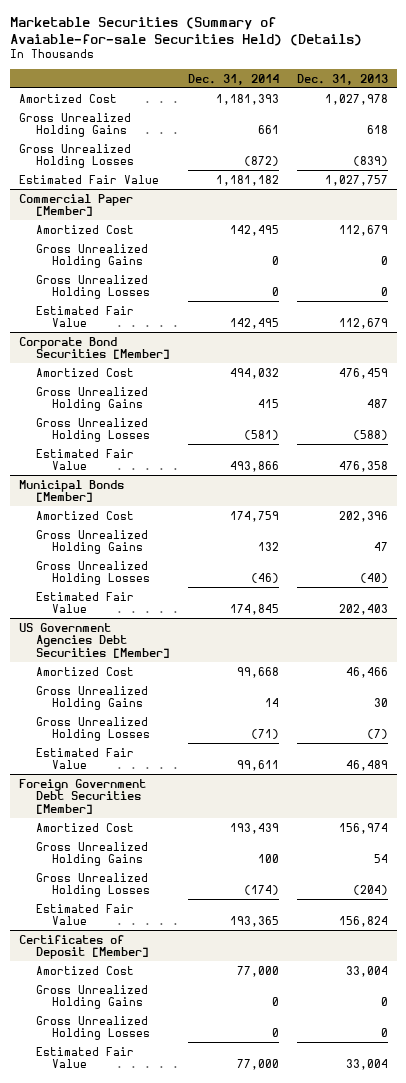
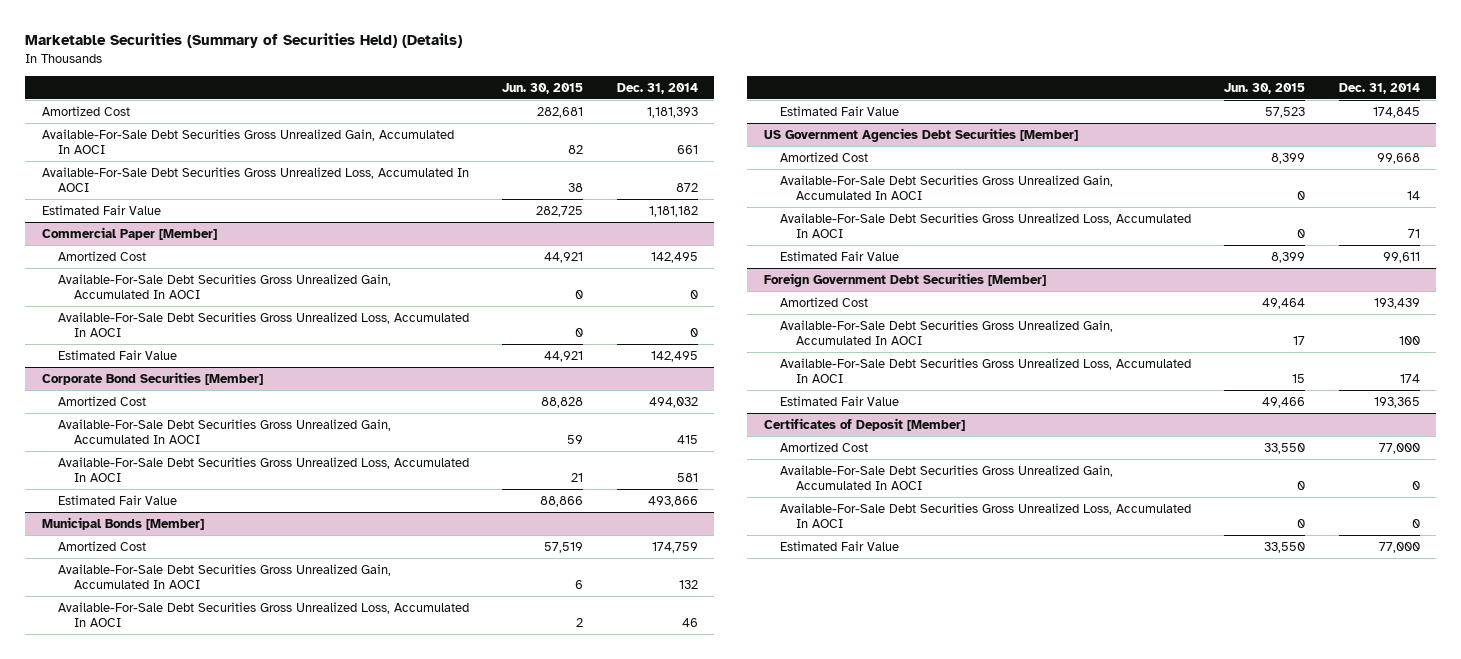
[9,16,362,46] Marketable Securities (Summary of Avaiable-for-sale Securities Held) (Details) -> [24,33,462,49] Marketable Securities (Summary of Securities Held) (Details)
[296,73,388,85] Dec. 31, 2013 -> none
none -> [502,82,584,94] Jun. 30, 2015
[18,112,131,138] Gross Unrealized Holding Gains -> [41,128,454,155] Available-For-Sale Debt Securities Gross Unrealized Gain, Accumulated In AOCI
[18,143,134,169] Gross Unrealized Holding Losses -> [41,166,469,193] Available-For-Sale Debt Securities Gross Unrealized Loss, Accumulated In AOCI
[243,156,279,167] (872) -> [675,183,698,193] 872
[35,243,148,269] Gross Unrealized Holding Gains -> [57,273,391,300] Available-For-Sale Debt Securities Gross Unrealized Gain, Accumulated In AOCI
[35,274,151,300] Gross Unrealized Holding Losses -> [57,311,469,338] Available-For-Sale Debt Securities Gross Unrealized Loss, Accumulated In AOCI
[35,386,148,412] Gross Unrealized Holding Gains -> [57,418,391,445] Available-For-Sale Debt Securities Gross Unrealized Gain, Accumulated In AOCI
[35,417,151,443] Gross Unrealized Holding Losses -> [57,456,469,483] Available-For-Sale Debt Securities Gross Unrealized Loss, Accumulated In AOCI
[243,430,279,441] (581) -> [676,473,698,483] 581
[35,529,148,555] Gross Unrealized Holding Gains -> [57,563,391,590] Available-For-Sale Debt Securities Gross Unrealized Gain, Accumulated In AOCI
[35,560,151,586] Gross Unrealized Holding Losses -> [57,601,469,628] Available-For-Sale Debt Securities Gross Unrealized Loss, Accumulated In AOCI
[250,573,279,584] (46) -> [681,618,698,628] 46
[35,685,148,711] Gross Unrealized Holding Gains -> [779,174,1113,201] Available-For-Sale Debt Securities Gross Unrealized Gain, Accumulated In AOCI
[35,716,151,742] Gross Unrealized Holding Losses -> [779,212,1191,239] Available-For-Sale Debt Securities Gross Unrealized Loss, Accumulated In AOCI
[250,729,279,740] (71) -> [1407,229,1420,239] 71
[35,841,148,867] Gross Unrealized Holding Gains -> [779,319,1113,346] Available-For-Sale Debt Securities Gross Unrealized Gain, Accumulated In AOCI
[35,872,151,898] Gross Unrealized Holding Losses -> [779,357,1191,384] Available-For-Sale Debt Securities Gross Unrealized Loss, Accumulated In AOCI
[243,885,279,896] (174) -> [1399,374,1420,384] 174
[35,984,148,1010] Gross Unrealized Holding Gains -> [779,464,1113,491] Available-For-Sale Debt Securities Gross Unrealized Gain, Accumulated In AOCI
[35,1015,151,1041] Gross Unrealized Holding Losses -> [779,502,1191,529] Available-For-Sale Debt Securities Gross Unrealized Loss, Accumulated In AOCI

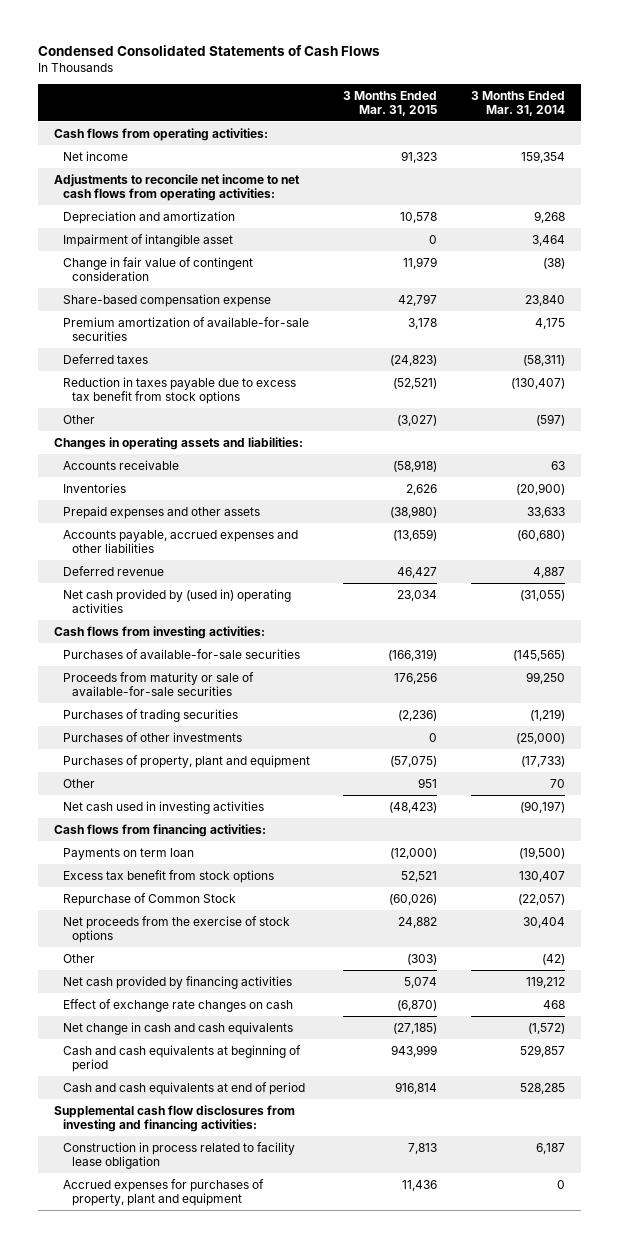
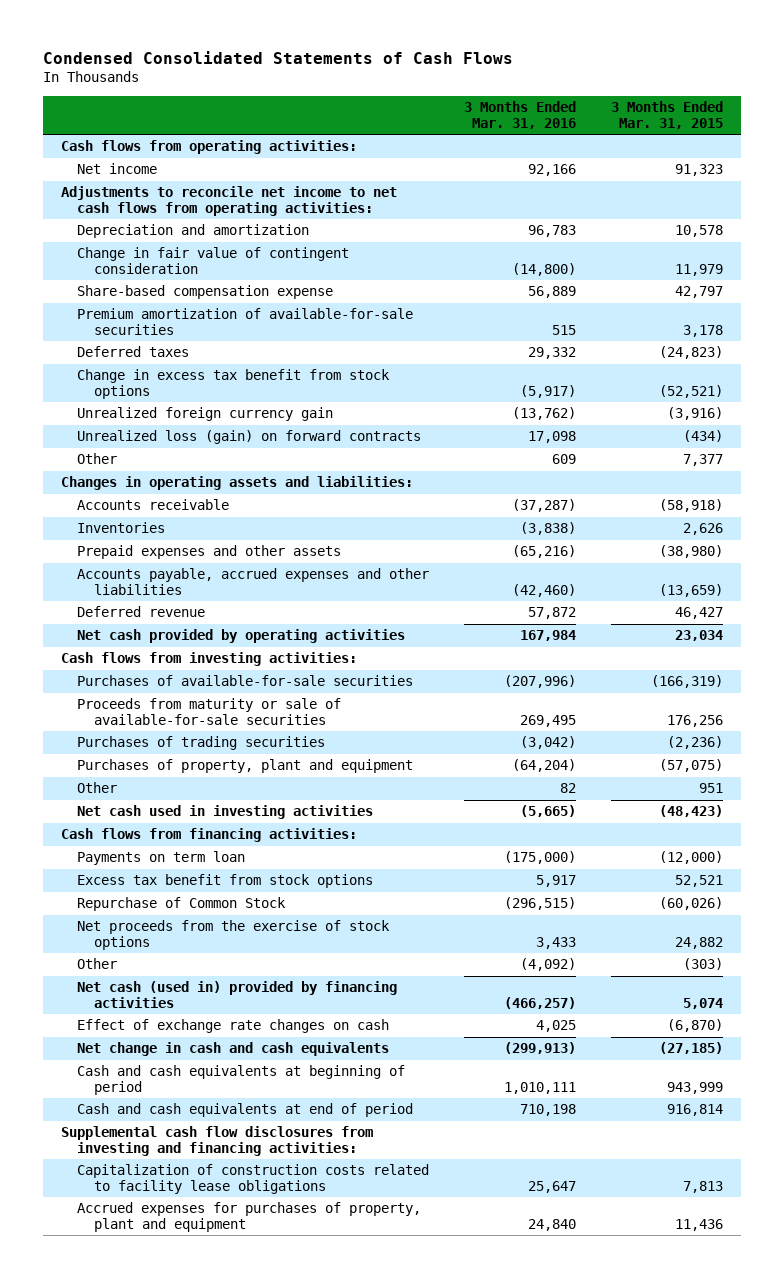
[470,90,565,116] 3 Months Ended Mar. 31, 2014 -> none
none -> [464,101,577,129] 3 Months Ended Mar. 31, 2016
[63,233,234,247] Impairment of intangible asset -> none
[63,376,297,404] Reduction in taxes payable due to excess tax benefit from stock options -> [77,369,391,399] Change in excess tax benefit from stock options
none -> [77,407,334,422] Unrealized foreign currency gain
none -> [77,430,422,445] Unrealized loss (gain) on forward contracts
[397,414,438,426] (3,027) -> [683,454,724,467] 7,377
[63,588,292,613] Net cash provided by (used in) operating activities -> [77,629,406,644] Net cash provided by operating activities
[63,731,243,742] Purchases of other investments -> none
[63,975,293,989] Net cash provided by financing activities -> [77,981,398,1008] Net cash (used in) provided by financing activities
[63,1141,296,1169] Construction in process related to facility lease obligation -> [77,1164,430,1194] Capitalization of construction costs related to facility lease obligations

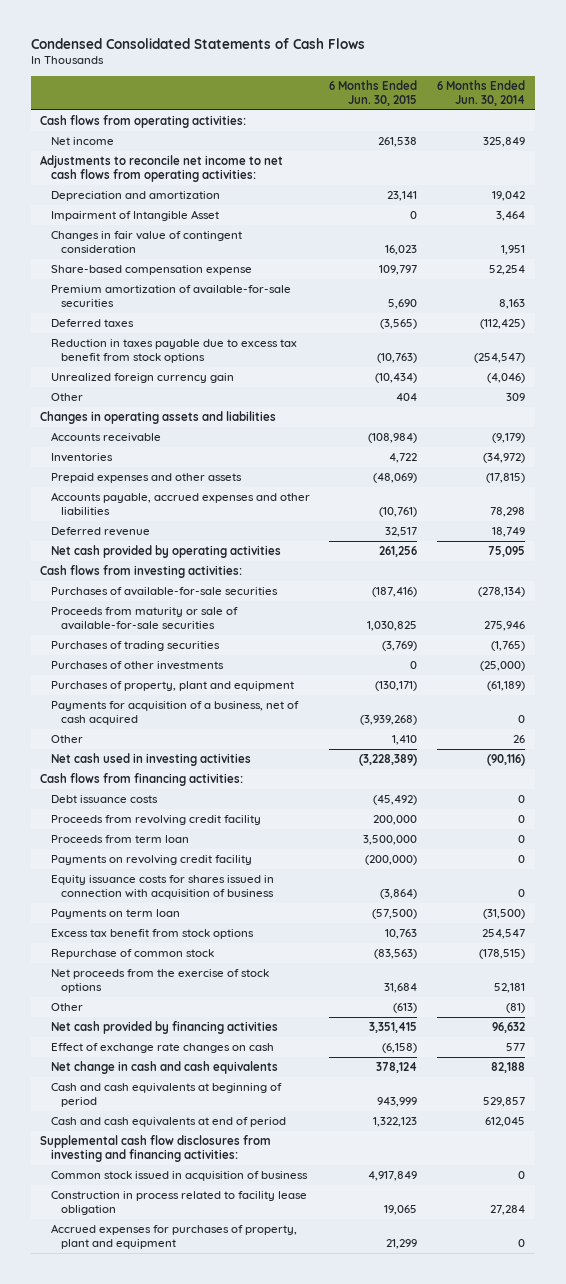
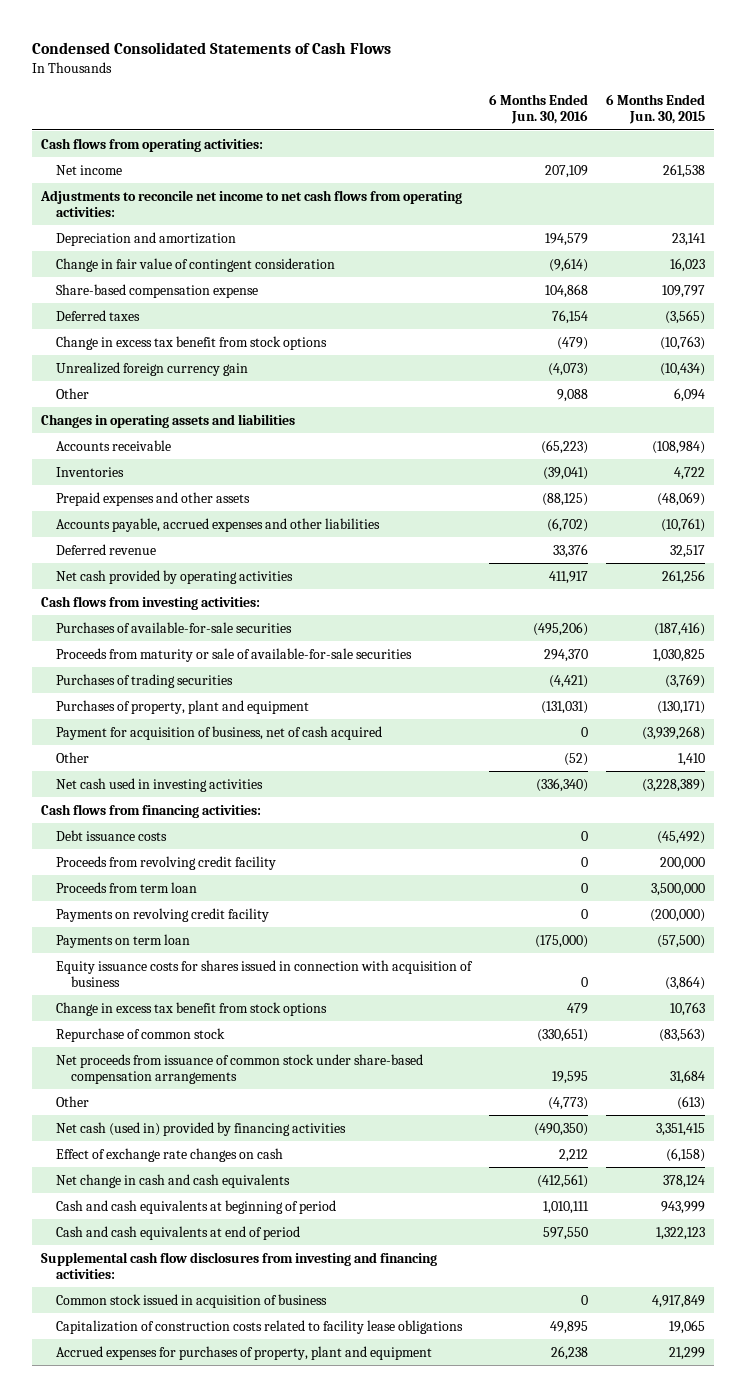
[437,79,526,106] 6 Months Ended Jun. 30, 2014 -> none
none -> [488,93,588,125] 6 Months Ended Jun. 30, 2016
[50,210,219,222] Impairment of Intangible Asset -> none
[50,231,242,254] Changes in fair value of contingent consideration -> [56,257,336,272] Change in fair value of contingent consideration
[50,285,291,308] Premium amortization of available-for-sale securities -> none
[50,339,297,364] Reduction in taxes payable due to excess tax benefit from stock options -> [56,335,328,350] Change in excess tax benefit from stock options
[396,393,418,402] 404 -> [673,387,705,402] 6,094
[50,661,224,671] Purchases of other investments -> none
[50,701,299,726] Payments for acquisition of a business, net of cash acquired -> [56,725,383,740] Payment for acquisition of business, net of cash acquired
[50,875,274,900] Equity issuance costs for shares issued in connection with acquisition of business -> [56,959,474,988] Equity issuance costs for shares issued in connection with acquisition of business
[50,929,254,940] Excess tax benefit from stock options -> [56,1001,328,1016] Change in excess tax benefit from stock options
[50,969,269,994] Net proceeds from the exercise of stock options -> [56,1053,424,1085] Net proceeds from issuance of common stock under share-based compensation arrangements
[50,1021,278,1035] Net cash provided by financing activities -> [56,1121,347,1136] Net cash (used in) provided by financing activities
[50,1191,307,1216] Construction in process related to facility lease obligation -> [56,1319,464,1334] Capitalization of construction costs related to facility lease obligations

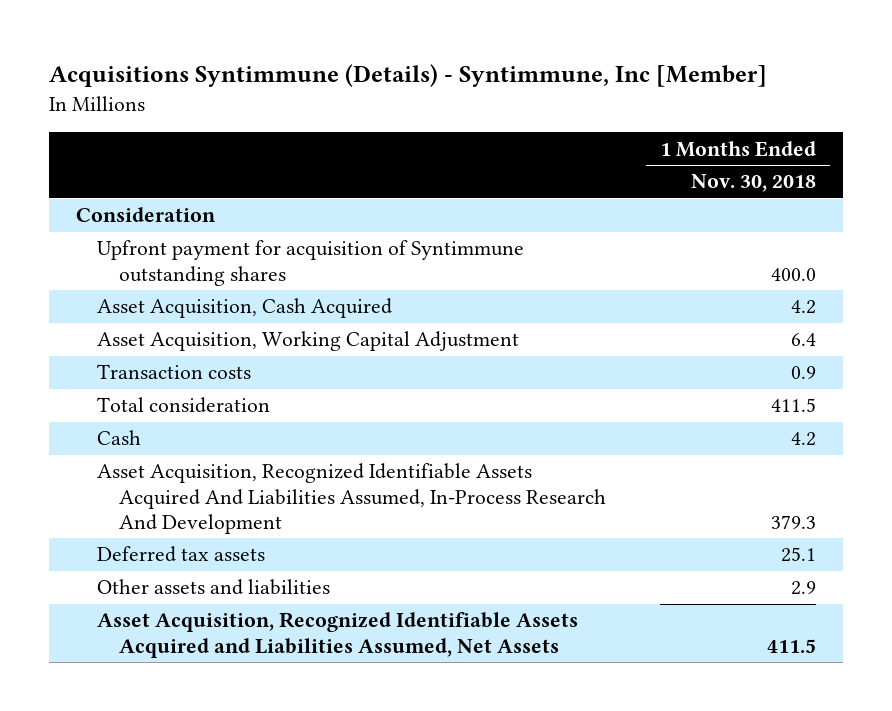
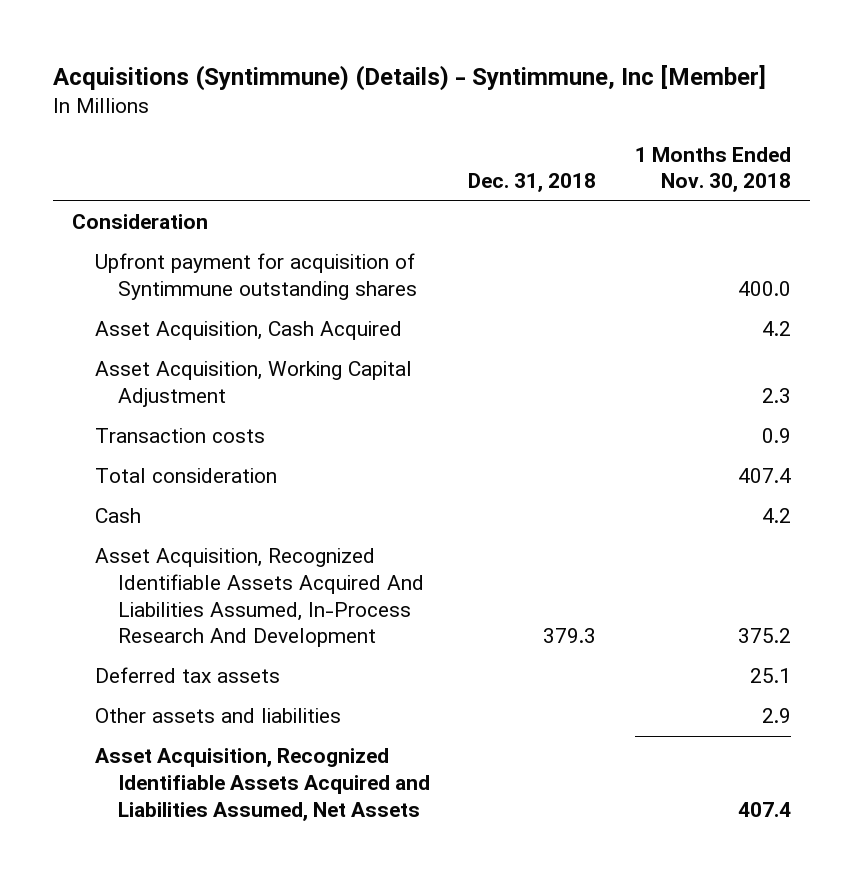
[48,64,767,88] Acquisitions Syntimmune (Details) - Syntimmune, Inc [Member] -> [52,65,766,92] Acquisitions (Syntimmune) (Details) - Syntimmune, Inc [Member]
none -> [468,173,597,193] Dec. 31, 2018
[791,333,817,347] 6.4 -> [761,388,791,404] 2.3
[771,398,817,413] 411.5 -> [737,468,791,484] 407.4
[771,514,817,529] 379.3 -> [737,628,791,644] 375.2
[767,638,817,653] 411.5 -> [737,801,791,817] 407.4

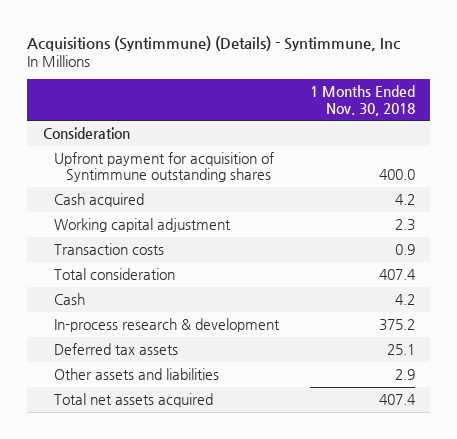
[52,65,766,92] Acquisitions (Syntimmune) (Details) - Syntimmune, Inc [Member] -> [27,36,401,52] Acquisitions (Syntimmune) (Details) - Syntimmune, Inc
[468,173,597,193] Dec. 31, 2018 -> none
[94,321,402,341] Asset Acquisition, Cash Acquired -> [54,193,145,208] Cash acquired
[94,361,412,408] Asset Acquisition, Working Capital Adjustment -> [54,218,232,233] Working capital adjustment
[94,548,425,648] Asset Acquisition, Recognized Identifiable Assets Acquired And Liabilities Assumed, In-Process Research And Development -> [54,318,281,333] In-process research & development
[94,748,431,821] Asset Acquisition, Recognized Identifiable Assets Acquired and Liabilities Assumed, Net Assets -> [54,393,214,408] Total net assets acquired

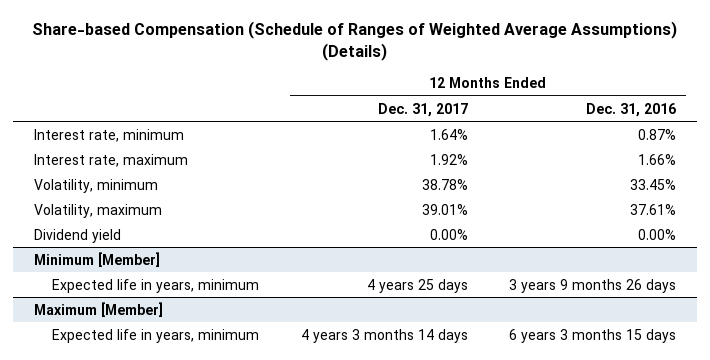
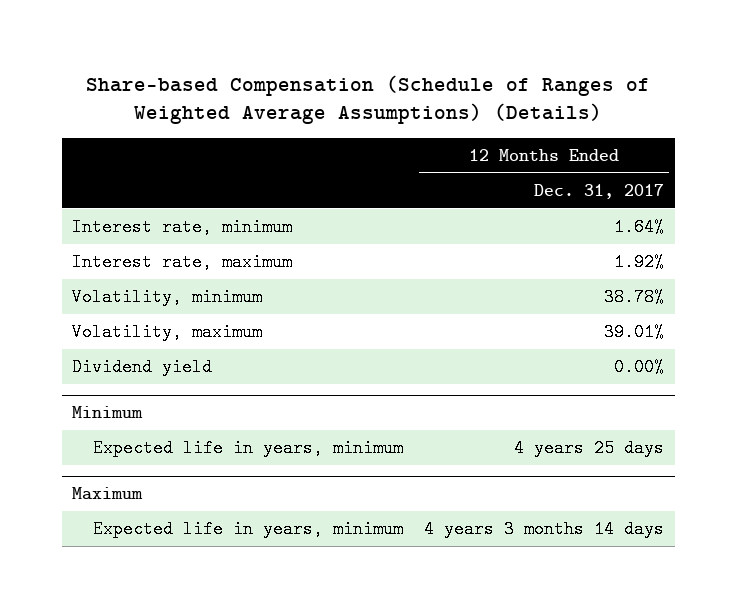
[586,102,677,117] Dec. 31, 2016 -> none
[33,251,160,267] Minimum [Member] -> [72,406,144,419] Minimum
[33,301,163,317] Maximum [Member] -> [72,487,144,501] Maximum

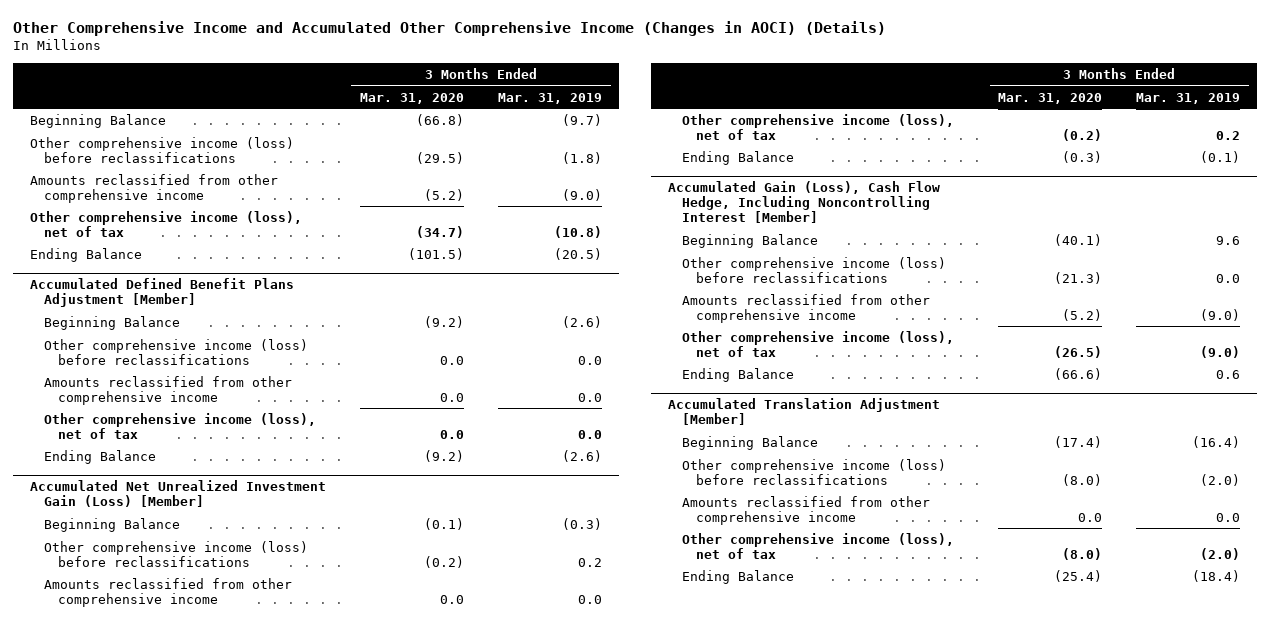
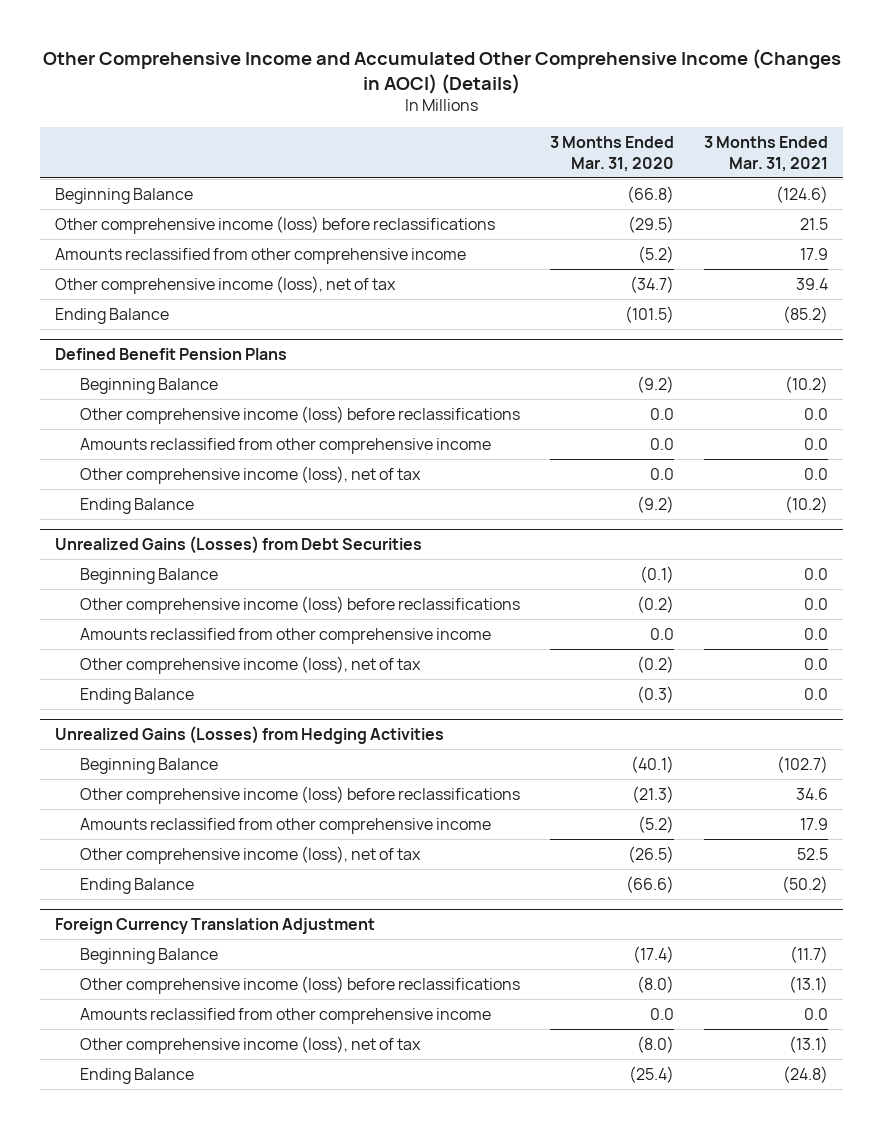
[498,92,603,104] Mar. 31, 2019 -> none
none -> [703,136,828,172] 3 Months Ended Mar. 31, 2021
[29,278,294,308] Accumulated Defined Benefit Plans Adjustment [Member] -> [55,348,288,361] Defined Benefit Pension Plans
[29,480,326,508] Accumulated Net Unrealized Investment Gain (Loss) [Member] -> [55,536,423,555] Unrealized Gains (Losses) from Debt Securities
[668,181,941,224] Accumulated Gain (Loss), Cash Flow Hedge, Including Noncontrolling Interest [Member] -> [55,726,445,745] Unrealized Gains (Losses) from Hedging Activities
[668,398,941,426] Accumulated Translation Adjustment [Member] -> [55,918,376,935] Foreign Currency Translation Adjustment

